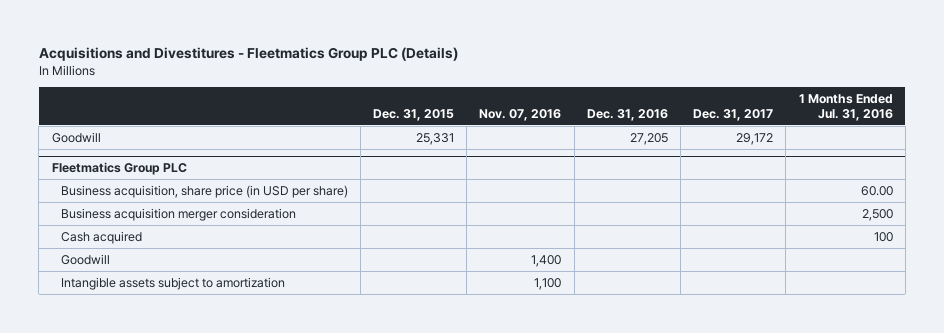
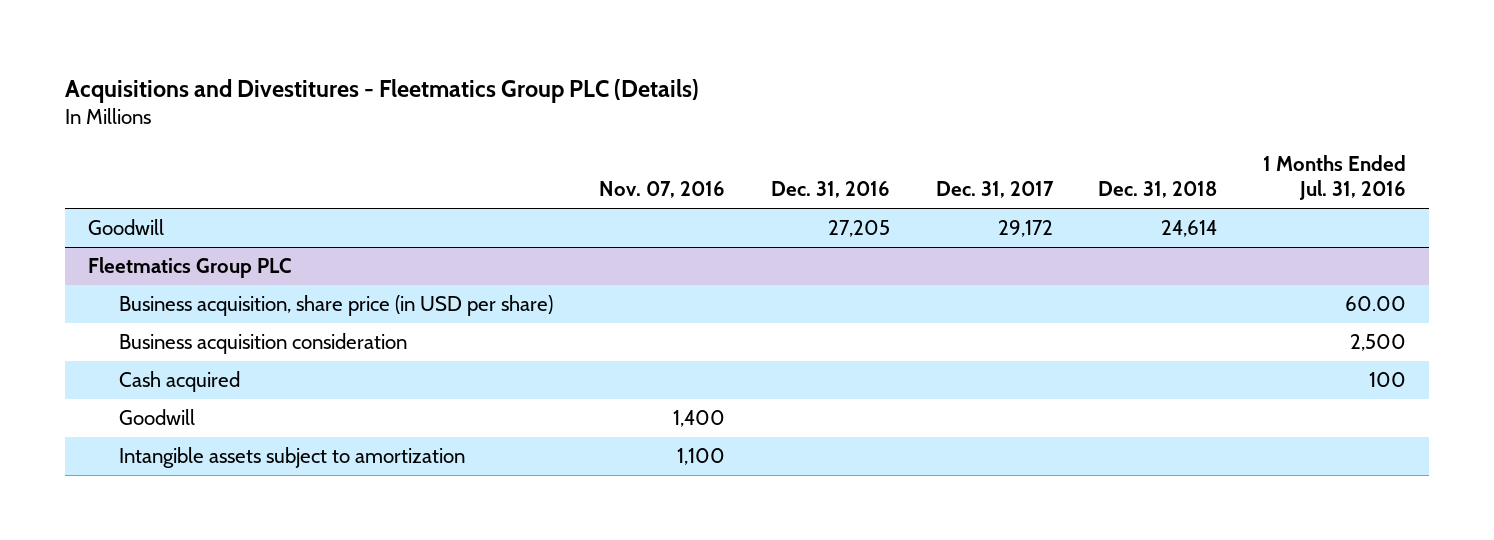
[373,108,455,121] Dec. 31, 2015 -> none
none -> [1098,181,1218,199] Dec. 31, 2018
[60,207,296,221] Business acquisition merger consideration -> [119,333,408,355] Business acquisition consideration

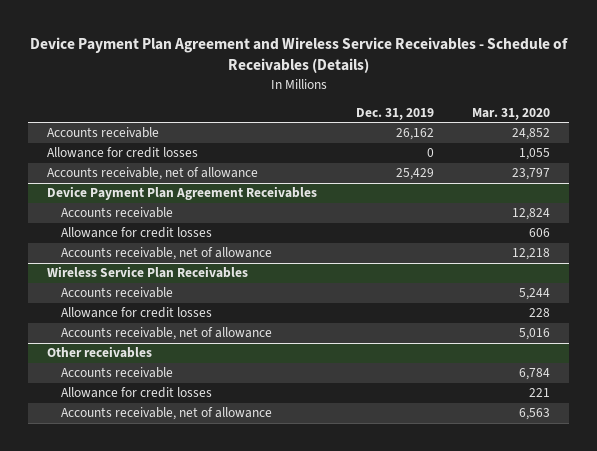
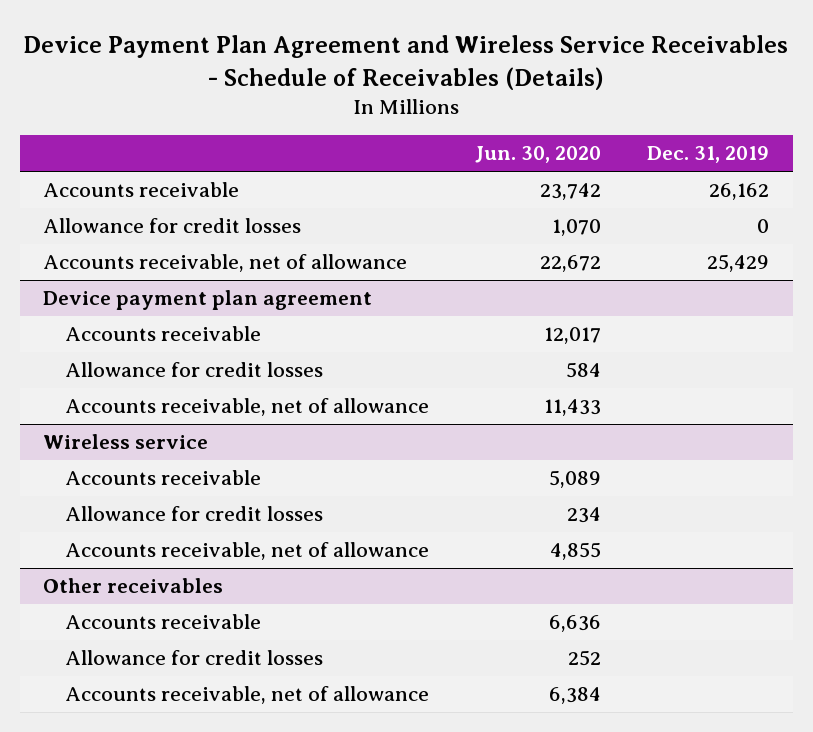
[471,107,550,120] Mar. 31, 2020 -> none
none -> [475,146,602,164] Jun. 30, 2020
[47,186,318,201] Device Payment Plan Agreement Receivables -> [43,290,373,311] Device payment plan agreement
[47,266,249,279] Wireless Service Plan Receivables -> [43,434,209,450] Wireless service

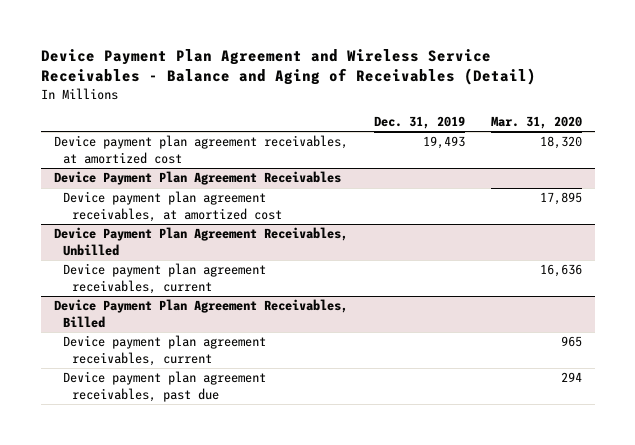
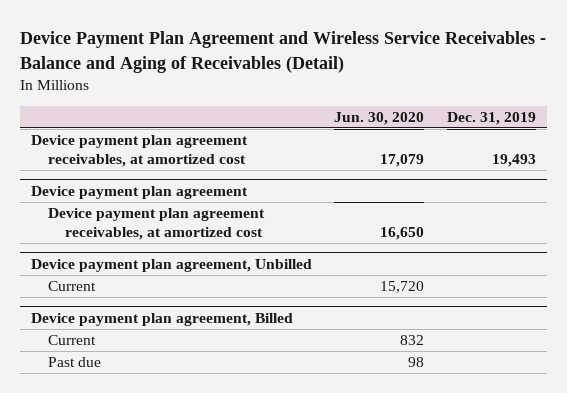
[490,116,582,130] Mar. 31, 2020 -> none
none -> [334,111,425,125] Jun. 30, 2020
[53,171,341,186] Device Payment Plan Agreement Receivables -> [30,185,248,199] Device payment plan agreement
[53,227,348,256] Device Payment Plan Agreement Receivables, Unbilled -> [30,258,312,272] Device payment plan agreement, Unbilled
[63,263,267,294] Device payment plan agreement receivables, current -> [47,281,96,292] Current
[53,299,348,328] Device Payment Plan Agreement Receivables, Billed -> [30,312,293,326] Device payment plan agreement, Billed
[63,335,267,366] Device payment plan agreement receivables, current -> [47,335,96,346] Current
[63,371,267,402] Device payment plan agreement receivables, past due -> [47,357,101,368] Past due

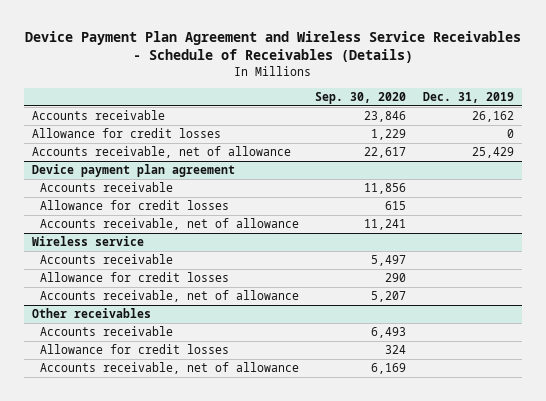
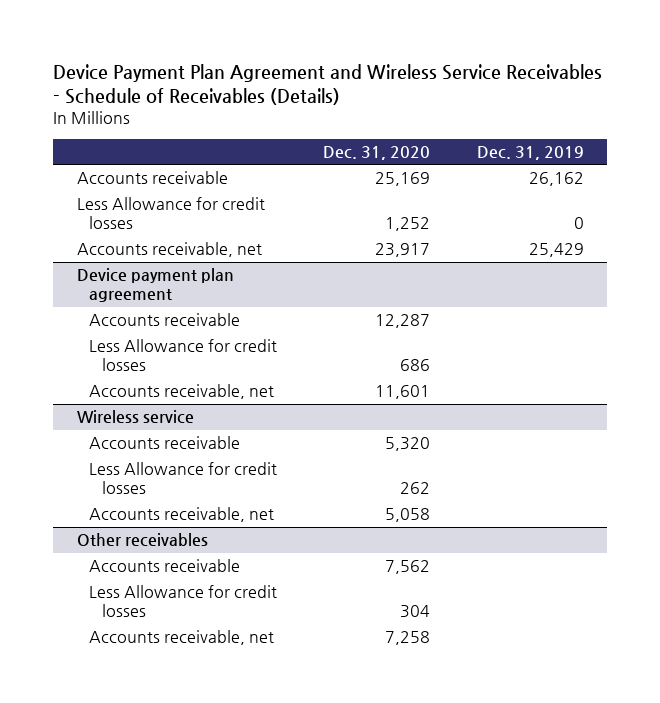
[315,91,407,104] Sep. 30, 2020 -> none
none -> [323,145,431,160] Dec. 31, 2020
[31,128,221,139] Allowance for credit losses -> [76,197,265,230] Less Allowance for credit losses
[31,146,291,159] Accounts receivable, net of allowance -> [76,242,262,258] Accounts receivable, net
[40,200,230,211] Allowance for credit losses -> [89,339,278,372] Less Allowance for credit losses
[40,218,300,231] Accounts receivable, net of allowance -> [89,384,275,400] Accounts receivable, net
[40,272,230,283] Allowance for credit losses -> [89,462,278,495] Less Allowance for credit losses
[40,290,300,303] Accounts receivable, net of allowance -> [89,507,275,523] Accounts receivable, net
[40,344,230,355] Allowance for credit losses -> [89,585,278,618] Less Allowance for credit losses
[40,362,300,375] Accounts receivable, net of allowance -> [89,630,275,646] Accounts receivable, net

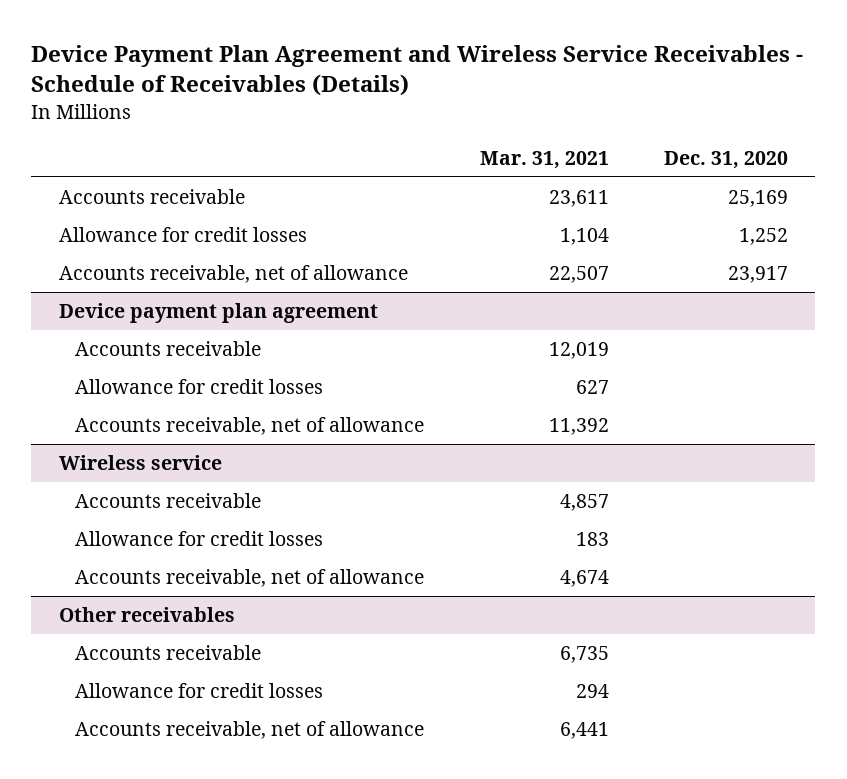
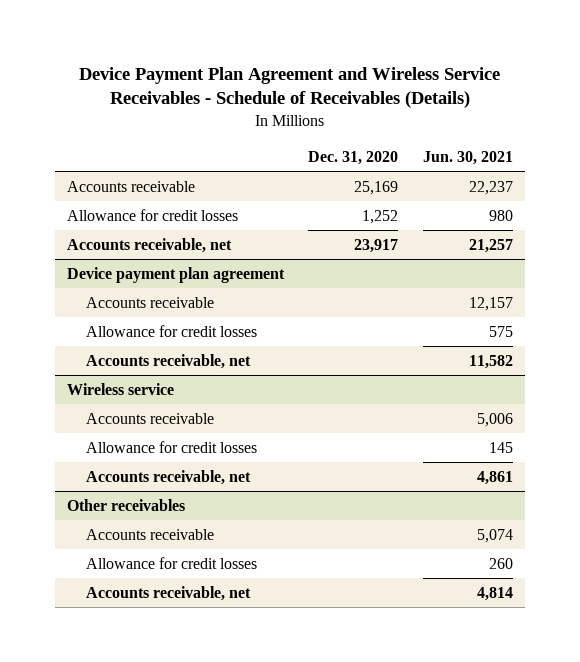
[479,150,609,169] Mar. 31, 2021 -> none
none -> [422,150,513,165] Jun. 30, 2021
[58,265,408,284] Accounts receivable, net of allowance -> [66,237,232,253] Accounts receivable, net
[75,417,425,436] Accounts receivable, net of allowance -> [85,353,251,369] Accounts receivable, net
[75,569,425,588] Accounts receivable, net of allowance -> [85,469,251,485] Accounts receivable, net
[75,721,425,740] Accounts receivable, net of allowance -> [85,585,251,601] Accounts receivable, net

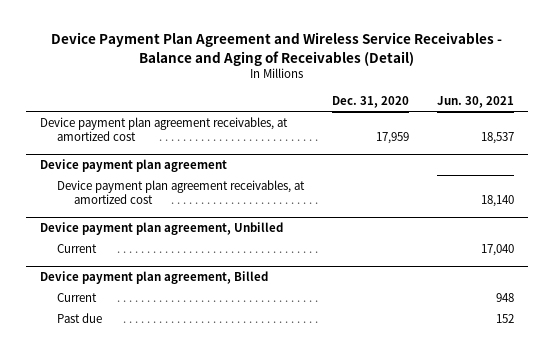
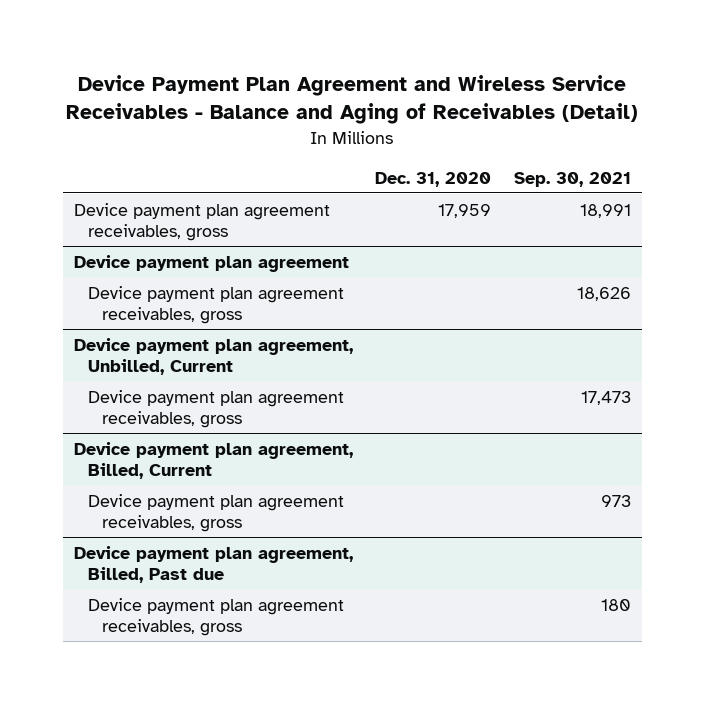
[436,95,514,108] Jun. 30, 2021 -> none
none -> [513,171,631,187] Sep. 30, 2021
[40,116,289,142] Device payment plan agreement receivables, at amortized cost -> [73,202,330,241] Device payment plan agreement receivables, gross
[56,243,97,253] Current -> none
[56,292,97,302] Current -> none
[56,312,102,323] Past due -> none
[56,179,305,205] Device payment plan agreement receivables, at amortized cost -> [88,285,345,324] Device payment plan agreement receivables, gross
[40,221,284,235] Device payment plan agreement, Unbilled -> [73,337,353,375] Device payment plan agreement, Unbilled, Current
none -> [88,389,345,428] Device payment plan agreement receivables, gross
[40,270,269,284] Device payment plan agreement, Billed -> [73,441,353,479] Device payment plan agreement, Billed, Current
none -> [88,493,345,532] Device payment plan agreement receivables, gross
none -> [73,545,353,583] Device payment plan agreement, Billed, Past due
none -> [88,597,345,636] Device payment plan agreement receivables, gross

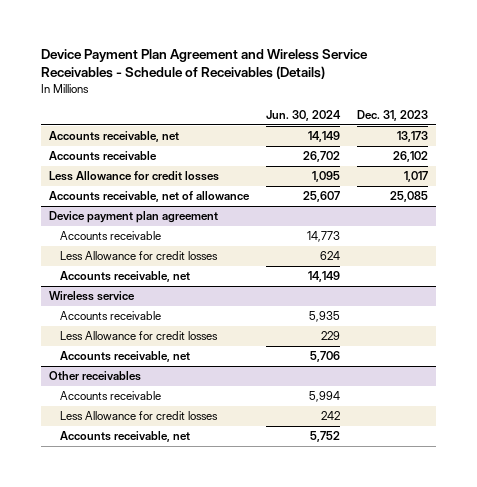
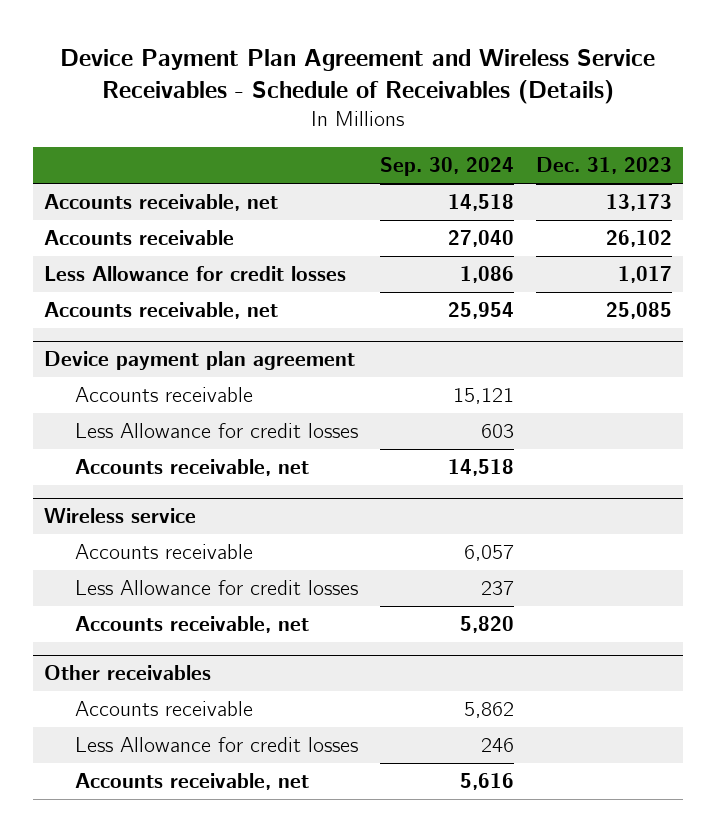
[266,110,342,122] Jun. 30, 2024 -> none
none -> [380,157,515,177] Sep. 30, 2024
[49,191,251,203] Accounts receivable, net of allowance -> [44,302,279,320] Accounts receivable, net

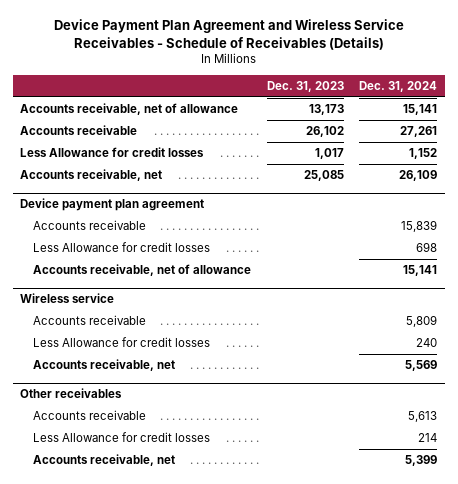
[380,157,515,177] Sep. 30, 2024 -> none
none -> [359,80,438,92] Dec. 31, 2024
[44,194,279,212] Accounts receivable, net -> [20,103,239,116] Accounts receivable, net of allowance
[75,459,310,477] Accounts receivable, net -> [33,264,252,277] Accounts receivable, net of allowance

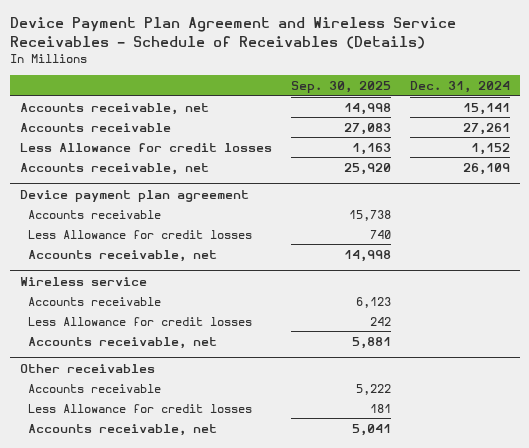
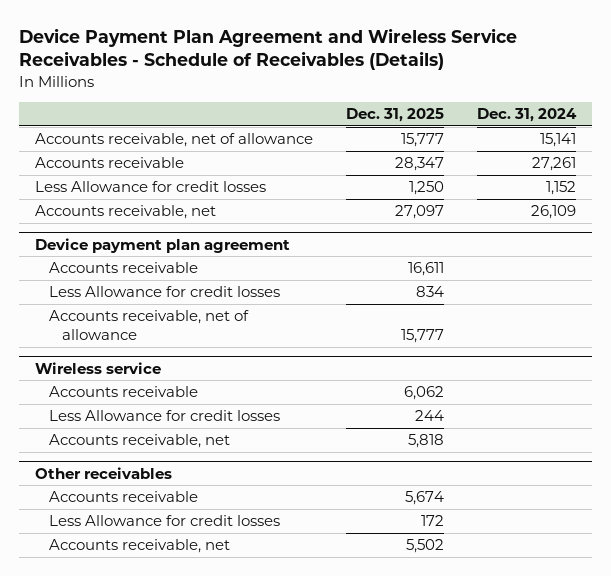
[290,80,391,93] Sep. 30, 2025 -> none
none -> [346,107,445,122] Dec. 31, 2025
[19,102,209,115] Accounts receivable, net -> [35,133,314,148] Accounts receivable, net of allowance
[27,249,217,262] Accounts receivable, net -> [48,310,249,340] Accounts receivable, net of allowance

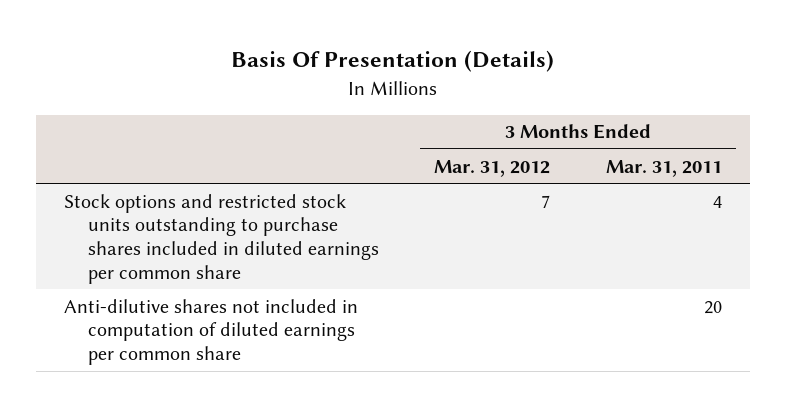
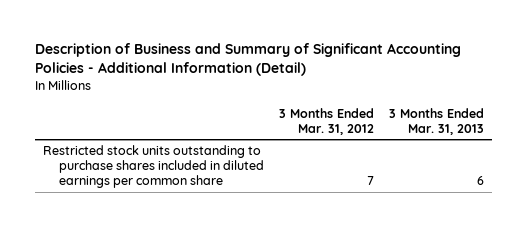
[230,50,554,73] Basis Of Presentation (Details) -> [35,43,462,77] Description of Business and Summary of Significant Accounting Policies - Additional Information (Detail)
[605,159,722,177] Mar. 31, 2011 -> none
none -> [389,107,485,135] 3 Months Ended Mar. 31, 2013
[63,298,358,366] Anti-dilutive shares not included in computation of diluted earnings per common share -> none
[63,193,379,284] Stock options and restricted stock units outstanding to purchase shares included in diluted earnings per common share -> [42,145,264,189] Restricted stock units outstanding to purchase shares included in diluted earnings per common share

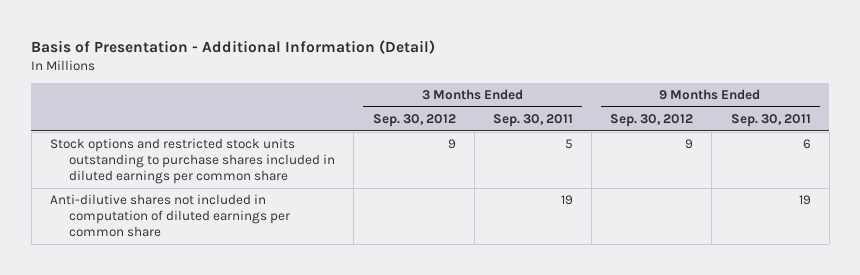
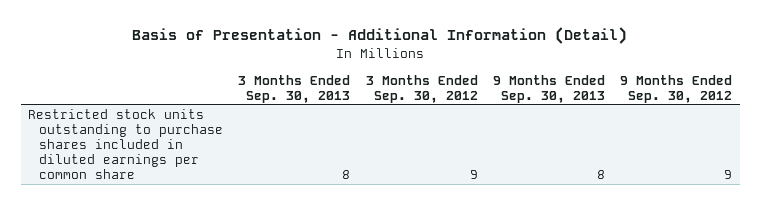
[492,114,573,128] Sep. 30, 2011 -> none
[730,114,811,128] Sep. 30, 2011 -> none
none -> [238,74,351,103] 3 Months Ended Sep. 30, 2013
none -> [492,74,605,103] 9 Months Ended Sep. 30, 2013
[49,194,291,237] Anti-dilutive shares not included in computation of diluted earnings per common share -> none
[49,138,336,184] Stock options and restricted stock units outstanding to purchase shares included in diluted earnings per common share -> [28,108,223,179] Restricted stock units outstanding to purchase shares included in diluted earnings per common share

